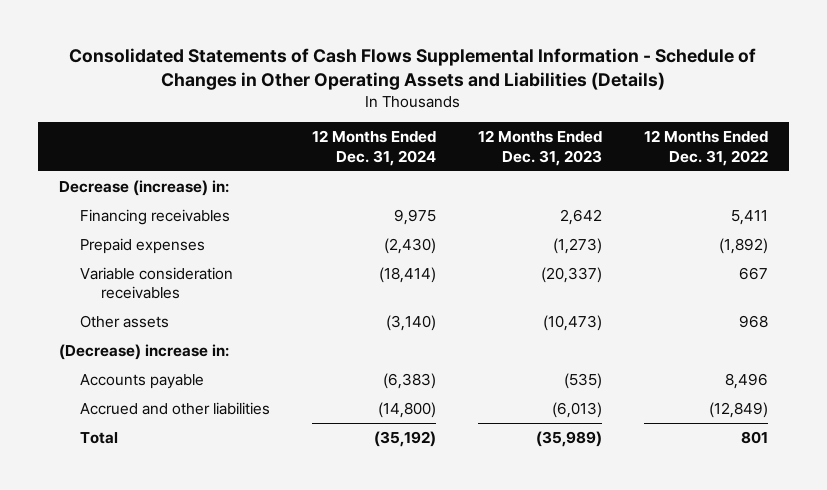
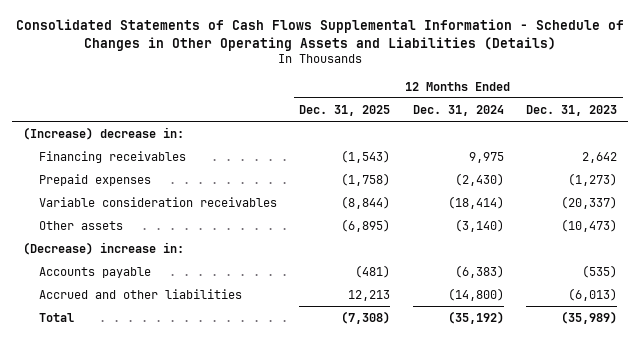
[644,130,769,166] 12 Months Ended Dec. 31, 2022 -> none
none -> [299,104,391,116] Dec. 31, 2025
[58,179,229,196] Decrease (increase) in: -> [23,126,185,140] (Increase) decrease in:

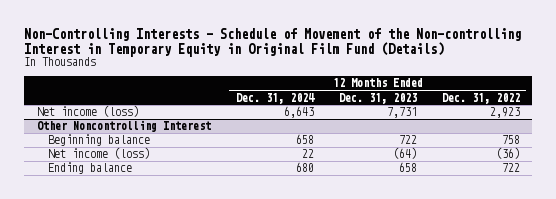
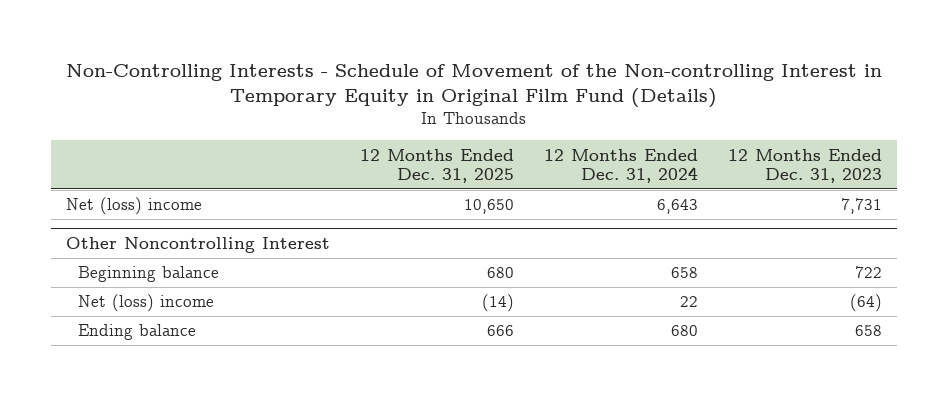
[441,92,520,104] Dec. 31, 2022 -> none
none -> [360,148,515,183] 12 Months Ended Dec. 31, 2025
[36,105,139,118] Net income (loss) -> [66,197,203,216] Net (loss) income
[47,147,150,160] Net income (loss) -> [78,294,215,313] Net (loss) income

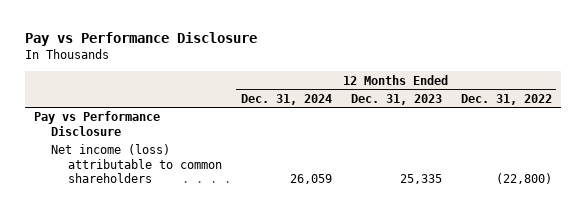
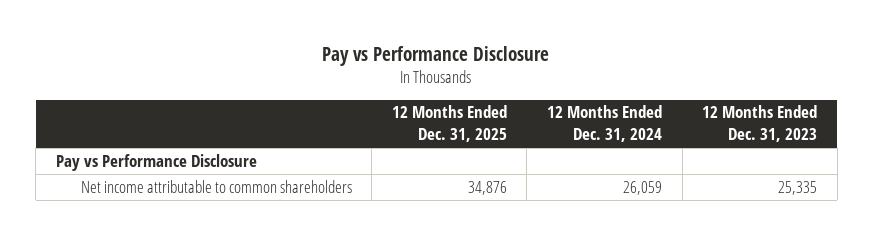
[460,93,552,105] Dec. 31, 2022 -> none
none -> [391,105,507,142] 12 Months Ended Dec. 31, 2025
[51,144,222,184] Net income (loss) attributable to common shareholders -> [80,179,352,193] Net income attributable to common shareholders

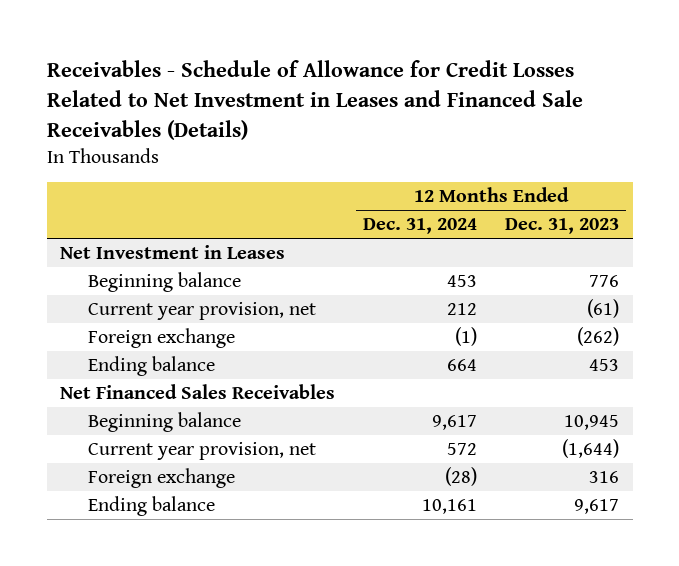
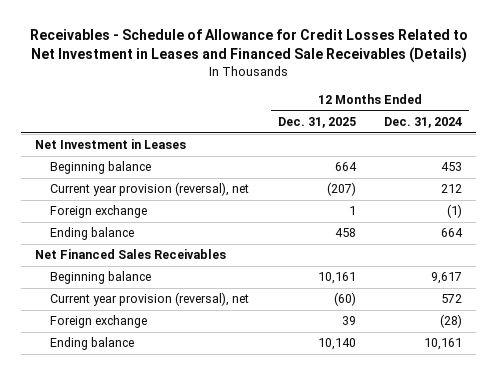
[504,218,619,235] Dec. 31, 2023 -> none
none -> [277,117,356,129] Dec. 31, 2025
[87,302,316,321] Current year provision, net -> [50,182,250,197] Current year provision (reversal), net
[87,442,316,461] Current year provision, net -> [50,292,250,307] Current year provision (reversal), net

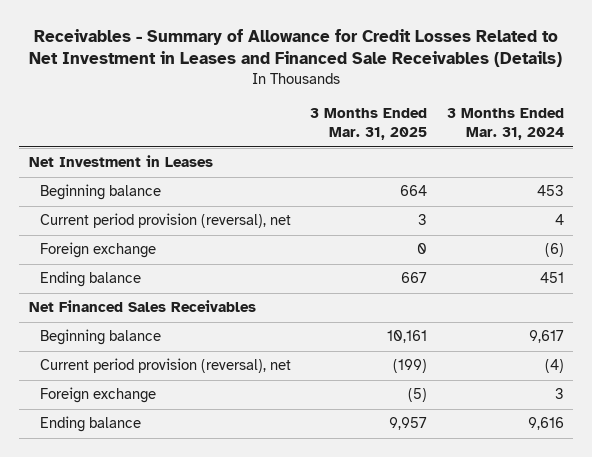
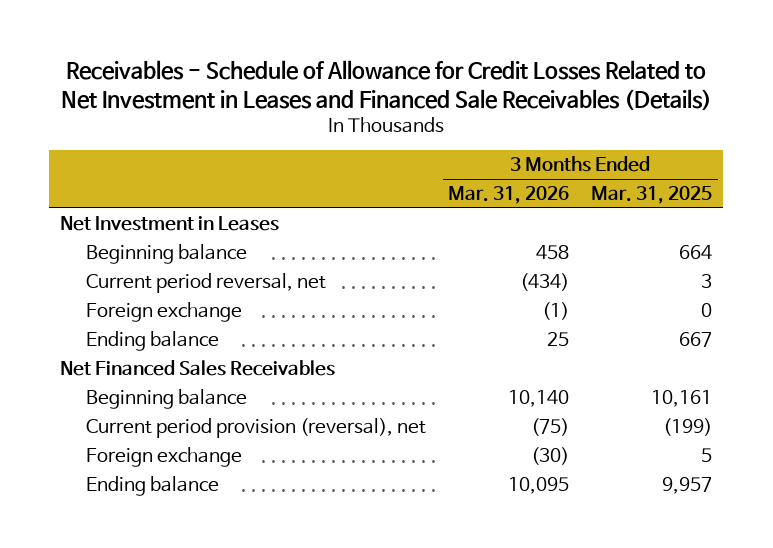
[29,28,563,68] Receivables - Summary of Allowance for Credit Losses Related to Net Investment in Leases and Financed Sale Receivables (Details) -> [61,60,713,110] Receivables - Schedule of Allowance for Credit Losses Related to Net Investment in Leases and Financed Sale Receivables (Details)
[446,108,564,141] 3 Months Ended Mar. 31, 2024 -> none
none -> [448,185,570,204] Mar. 31, 2026
[40,213,292,229] Current period provision (reversal), net -> [86,272,327,293] Current period reversal, net
[408,388,428,403] (5) -> [701,447,713,462] 5

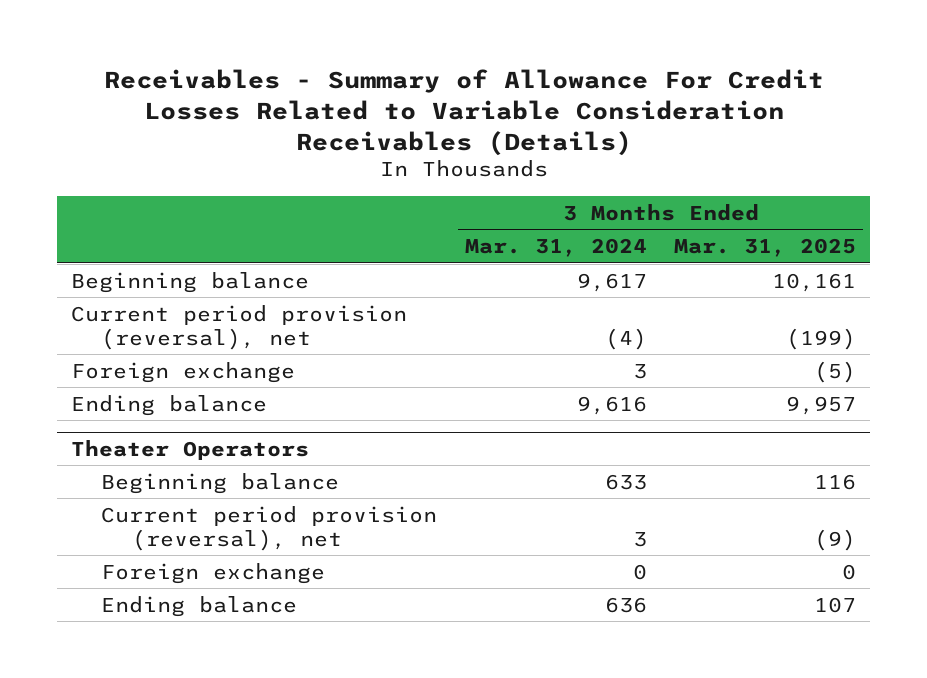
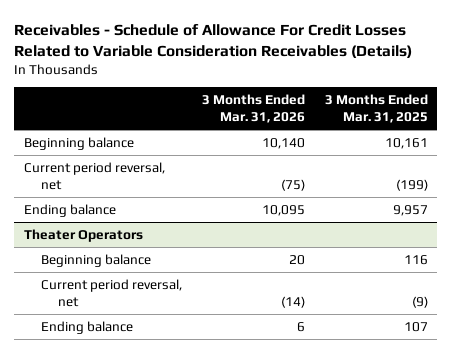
[103,69,824,156] Receivables - Summary of Allowance For Credit Losses Related to Variable Consideration Receivables (Details) -> [13,23,412,58] Receivables - Schedule of Allowance For Credit Losses Related to Variable Consideration Receivables (Details)
[464,237,647,257] Mar. 31, 2024 -> none
none -> [201,94,305,124] 3 Months Ended Mar. 31, 2026
[71,361,296,383] Foreign exchange -> none
[71,304,408,350] Current period provision (reversal), net -> [23,161,165,190] Current period reversal, net
[101,562,326,584] Foreign exchange -> none
[101,505,438,551] Current period provision (reversal), net -> [41,278,183,307] Current period reversal, net

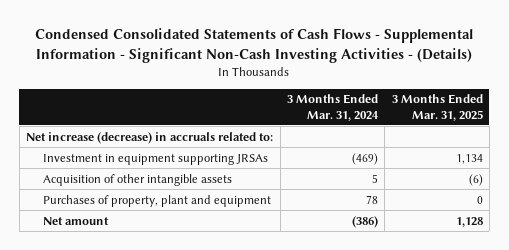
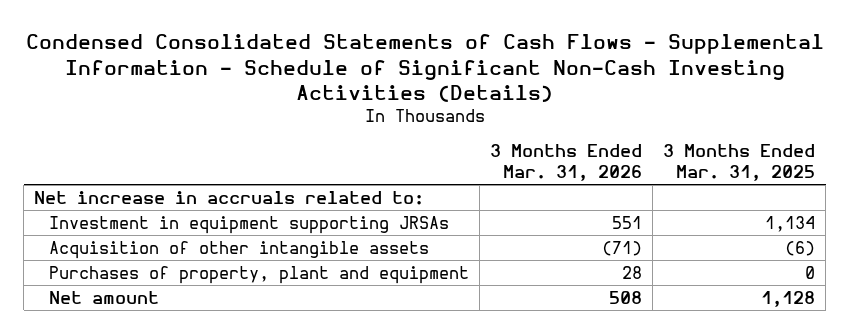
[35,28,474,63] Condensed Consolidated Statements of Cash Flows - Supplemental Information - Significant Non-Cash Investing Activities - (Details) -> [25,34,824,103] Condensed Consolidated Statements of Cash Flows - Supplemental Information - Schedule of Significant Non-Cash Investing Activities (Details)
[286,94,379,121] 3 Months Ended Mar. 31, 2024 -> none
none -> [490,144,643,182] 3 Months Ended Mar. 31, 2026
[26,131,274,144] Net increase (decrease) in accruals related to: -> [34,190,425,205] Net increase in accruals related to:

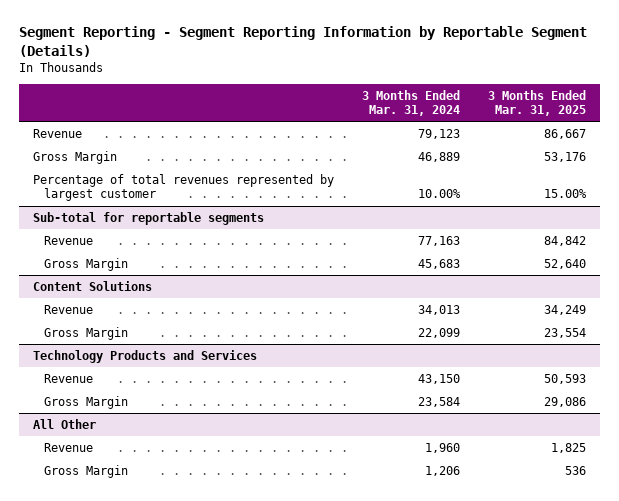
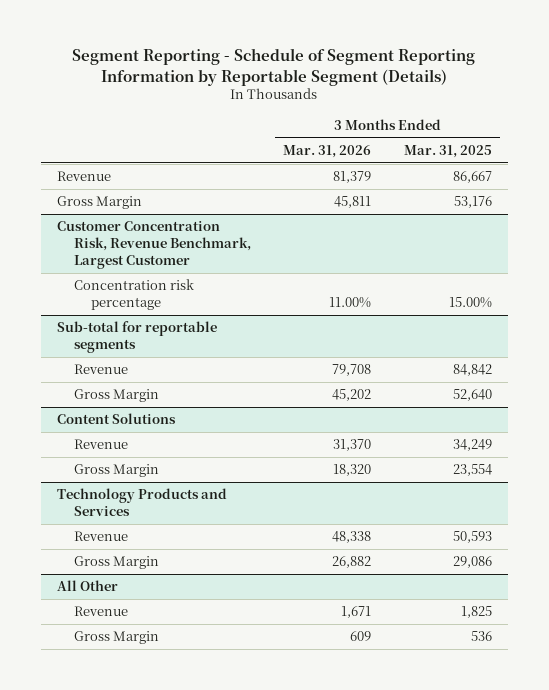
[18,26,587,57] Segment Reporting - Segment Reporting Information by Reportable Segment (Details) -> [72,48,476,86] Segment Reporting - Schedule of Segment Reporting Information by Reportable Segment (Details)
[362,89,461,116] 3 Months Ended Mar. 31, 2024 -> none
none -> [283,144,372,158] Mar. 31, 2026
[33,174,335,202] Percentage of total revenues represented by largest customer -> none
none -> [57,221,252,270] Customer Concentration Risk, Revenue Benchmark, Largest Customer
none -> [74,279,195,311] Concentration risk percentage

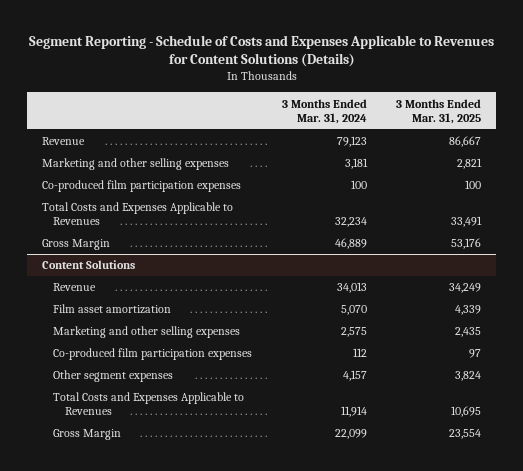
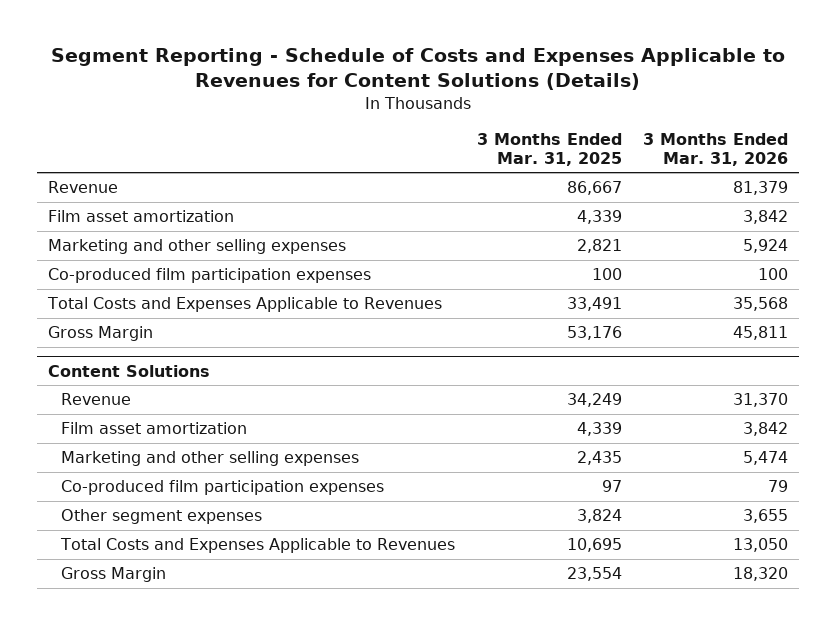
[281,98,367,124] 3 Months Ended Mar. 31, 2024 -> none
none -> [643,132,789,166] 3 Months Ended Mar. 31, 2026
none -> [47,210,234,223] Film asset amortization

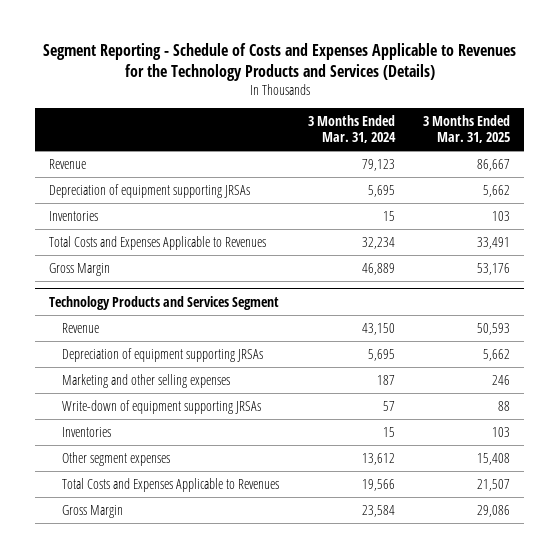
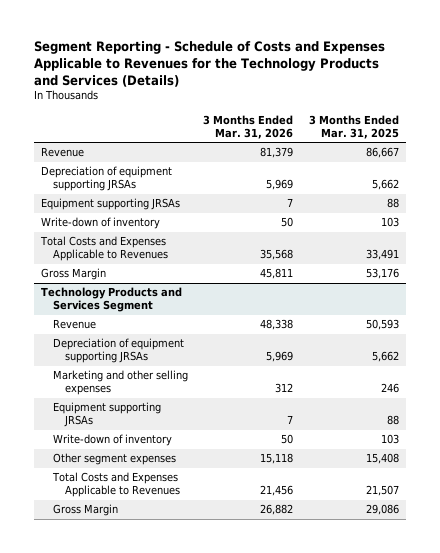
[307,115,396,143] 3 Months Ended Mar. 31, 2024 -> none
none -> [203,114,294,139] 3 Months Ended Mar. 31, 2026
none -> [41,198,181,211] Equipment supporting JRSAs
[49,210,99,221] Inventories -> [41,217,161,230] Write-down of inventory
[61,399,261,414] Write-down of equipment supporting JRSAs -> [53,402,162,428] Equipment supporting JRSAs
[61,426,111,437] Inventories -> [53,434,173,447] Write-down of inventory

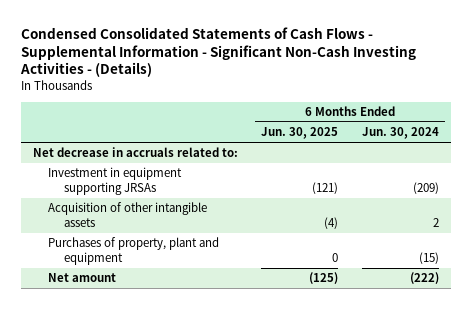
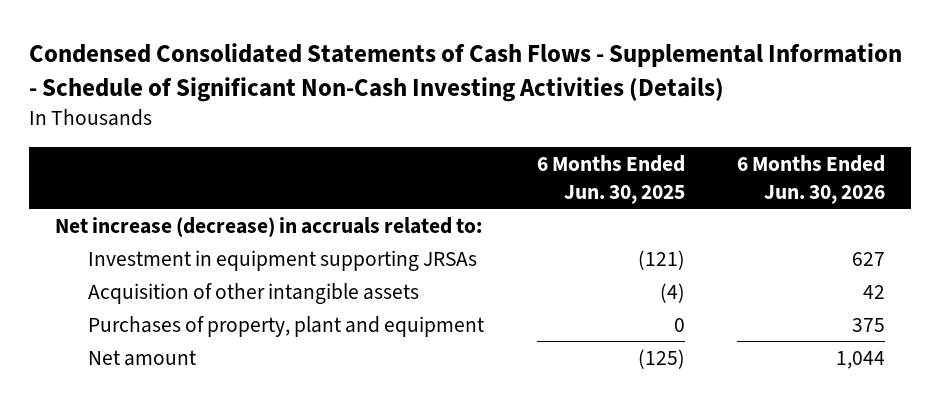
[19,26,416,78] Condensed Consolidated Statements of Cash Flows - Supplemental Information - Significant Non-Cash Investing Activities - (Details) -> [28,43,902,103] Condensed Consolidated Statements of Cash Flows - Supplemental Information - Schedule of Significant Non-Cash Investing Activities (Details)
[362,127,440,140] Jun. 30, 2024 -> none
none -> [736,155,885,204] 6 Months Ended Jun. 30, 2026
[32,147,238,158] Net decrease in accruals related to: -> [54,216,482,237] Net increase (decrease) in accruals related to:

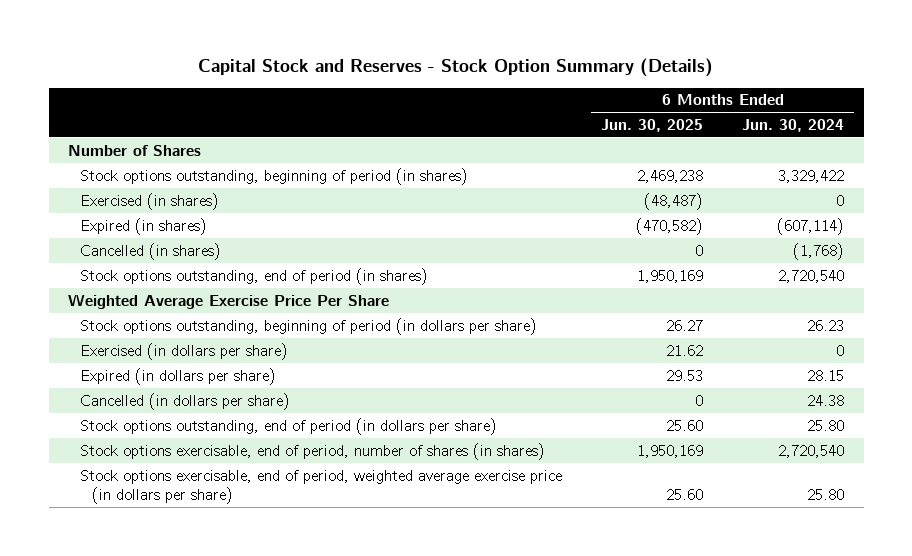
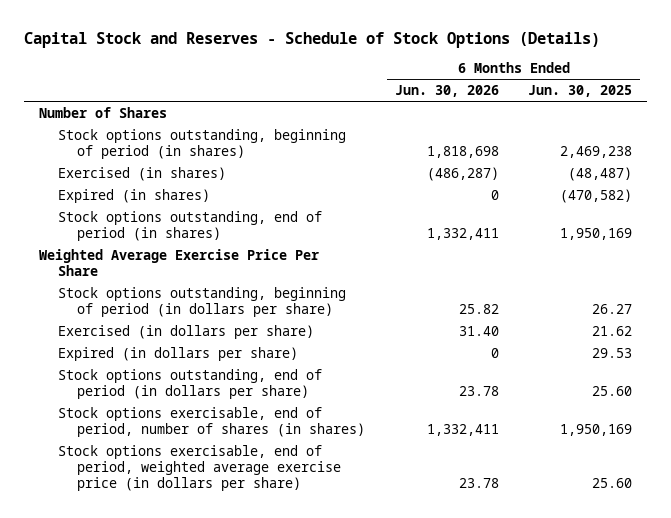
[198,58,714,78] Capital Stock and Reserves - Stock Option Summary (Details) -> [23,32,600,49] Capital Stock and Reserves - Schedule of Stock Options (Details)
[742,118,845,132] Jun. 30, 2024 -> none
none -> [394,85,499,98] Jun. 30, 2026
[79,242,221,260] Cancelled (in shares) -> none
[79,392,290,410] Cancelled (in dollars per share) -> none

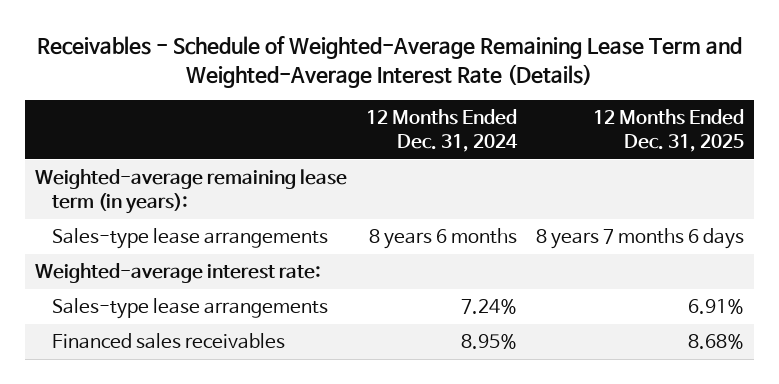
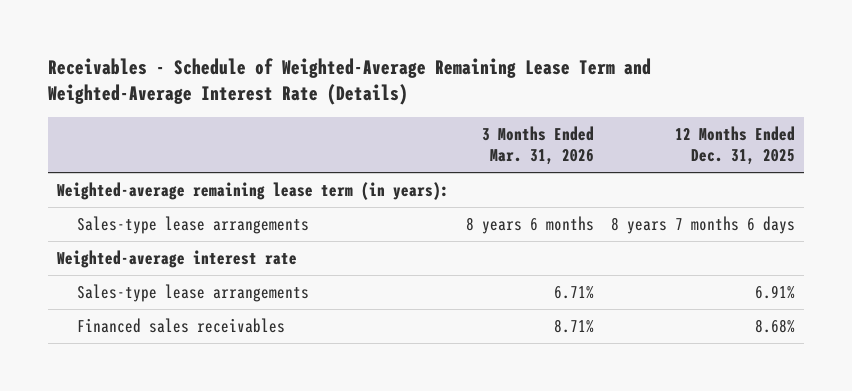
[365,109,518,153] 12 Months Ended Dec. 31, 2024 -> none
none -> [481,126,594,166] 3 Months Ended Mar. 31, 2026
[34,263,321,284] Weighted-average interest rate: -> [56,249,297,268] Weighted-average interest rate

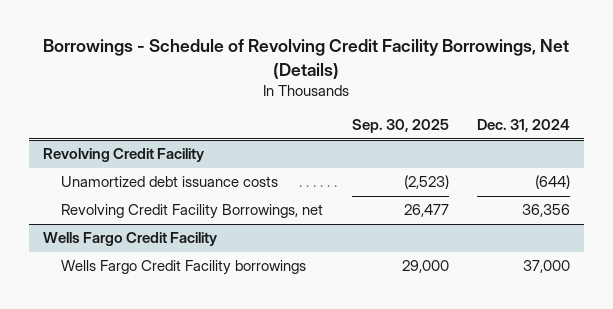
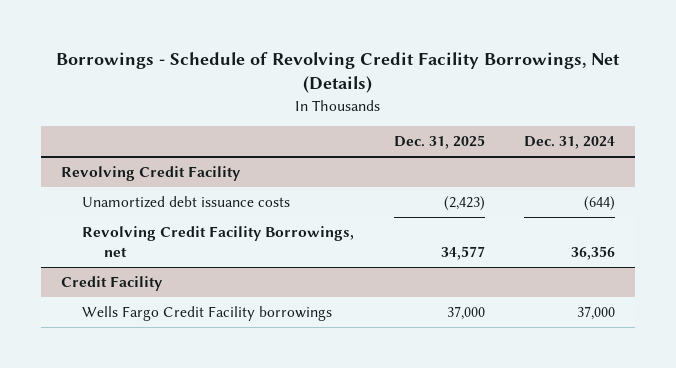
[351,119,449,134] Sep. 30, 2025 -> none
none -> [393,135,485,150] Dec. 31, 2025
[42,232,217,247] Wells Fargo Credit Facility -> [60,276,163,292] Credit Facility

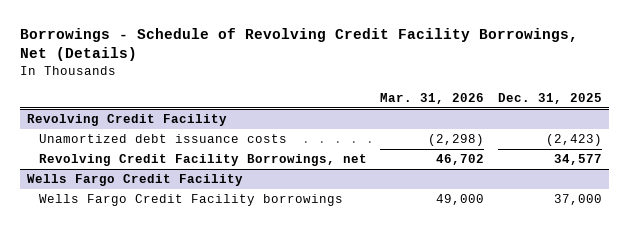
[524,136,616,150] Dec. 31, 2024 -> none
none -> [380,92,485,104] Mar. 31, 2026
[60,276,163,292] Credit Facility -> [26,174,243,187] Wells Fargo Credit Facility

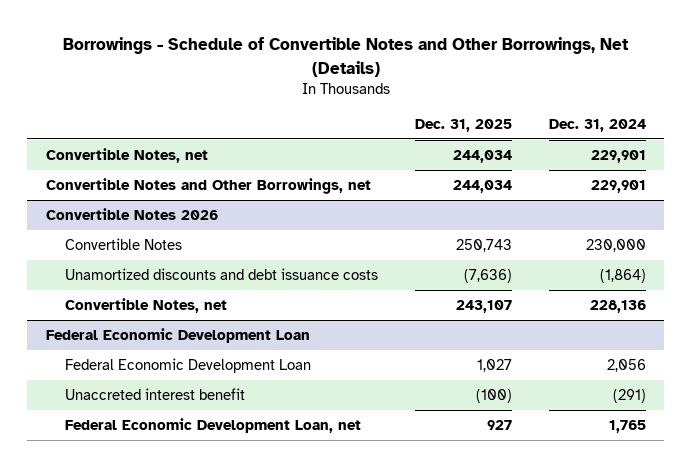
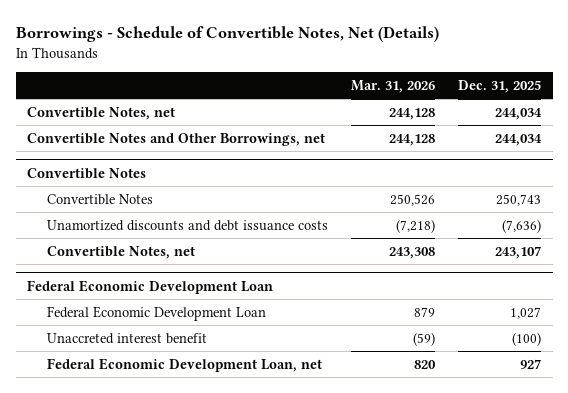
[62,37,629,77] Borrowings - Schedule of Convertible Notes and Other Borrowings, Net (Details) -> [15,26,439,43] Borrowings - Schedule of Convertible Notes, Net (Details)
[548,118,646,132] Dec. 31, 2024 -> none
none -> [351,79,436,93] Mar. 31, 2026
[45,208,218,221] Convertible Notes 2026 -> [27,167,147,179] Convertible Notes

